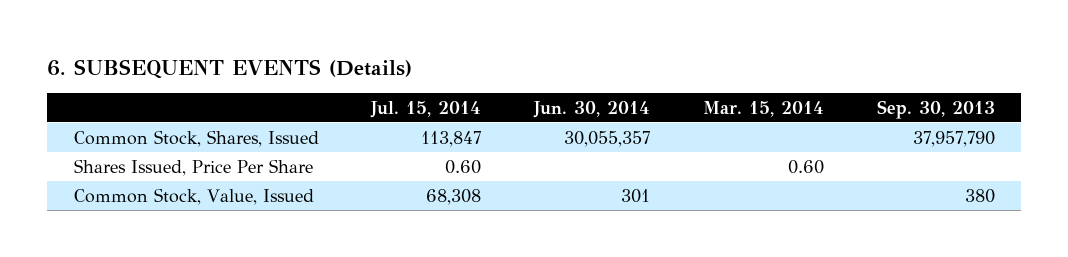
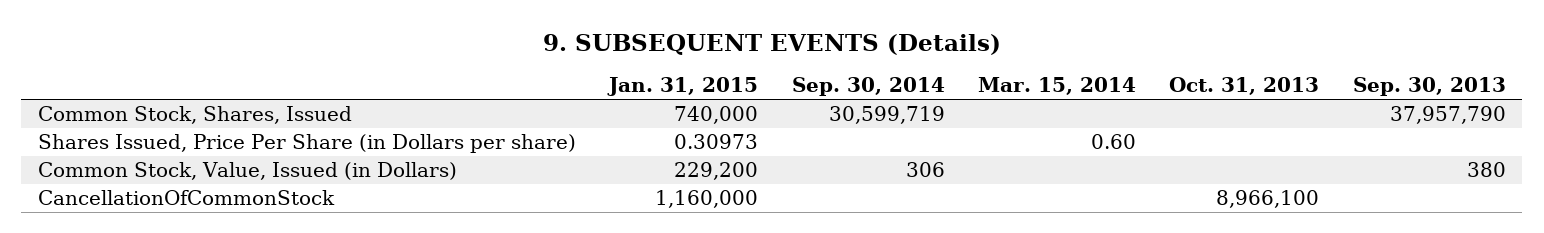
[47,59,413,80] 6. SUBSEQUENT EVENTS (Details) -> [542,34,1001,56] 9. SUBSEQUENT EVENTS (Details)
[370,100,482,118] Jul. 15, 2014 -> none
[533,100,651,118] Jun. 30, 2014 -> none
none -> [607,77,759,97] Jan. 31, 2015
none -> [791,77,945,97] Sep. 30, 2014
none -> [1169,77,1320,96] Oct. 31, 2013
[73,158,313,176] Shares Issued, Price Per Share -> [37,134,576,154] Shares Issued, Price Per Share (in Dollars per share)
[73,187,314,205] Common Stock, Value, Issued -> [37,162,457,181] Common Stock, Value, Issued (in Dollars)
none -> [37,190,335,206] CancellationOfCommonStock

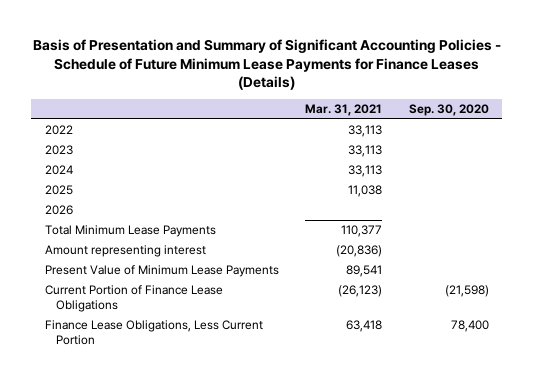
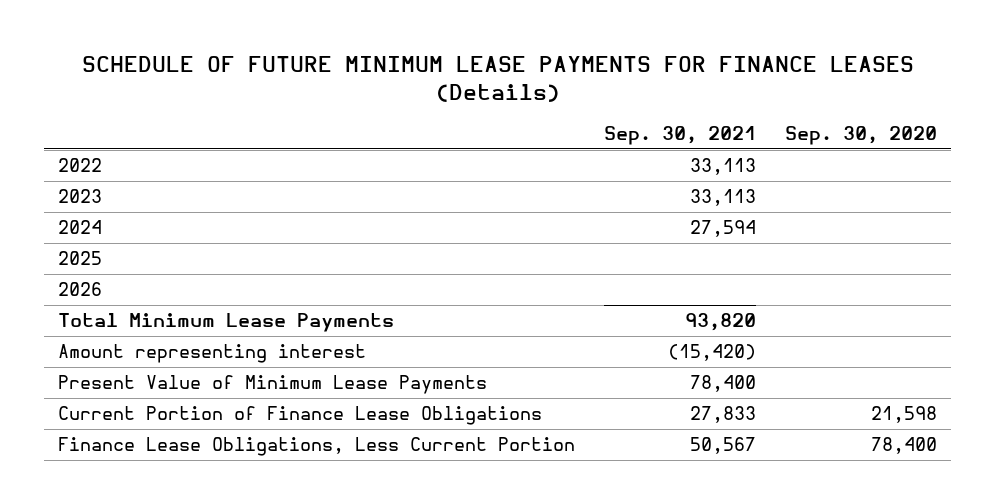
[32,39,501,91] Basis of Presentation and Summary of Significant Accounting Policies - Schedule of Future Minimum Lease Payments for Finance Leases (Details) -> [81,55,914,102] SCHEDULE OF FUTURE MINIMUM LEASE PAYMENTS FOR FINANCE LEASES (Details)
[305,104,383,117] Mar. 31, 2021 -> none
none -> [604,125,757,145] Sep. 30, 2021
[444,285,489,298] (21,598) -> [871,406,938,424] 21,598

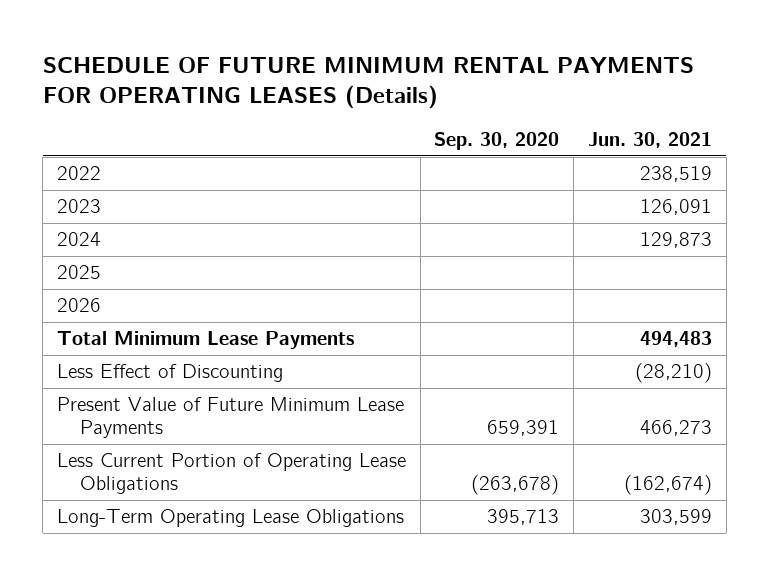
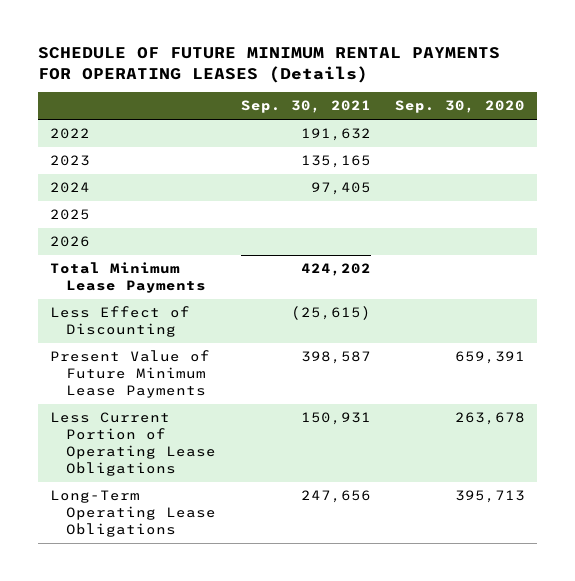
[587,131,712,148] Jun. 30, 2021 -> none
none -> [240,100,371,114] Sep. 30, 2021
[471,474,560,495] (263,678) -> [455,412,526,426] 263,678

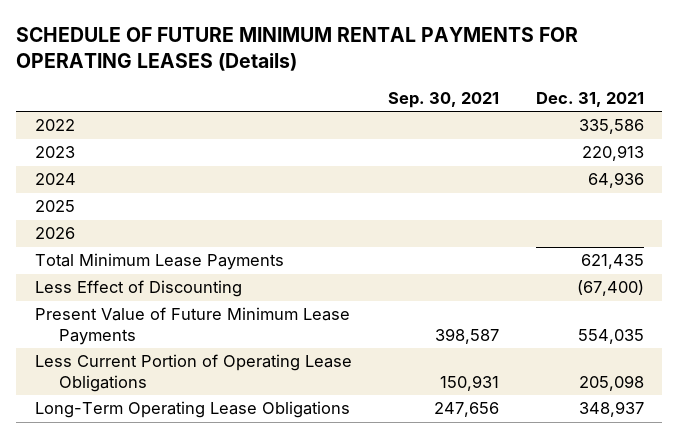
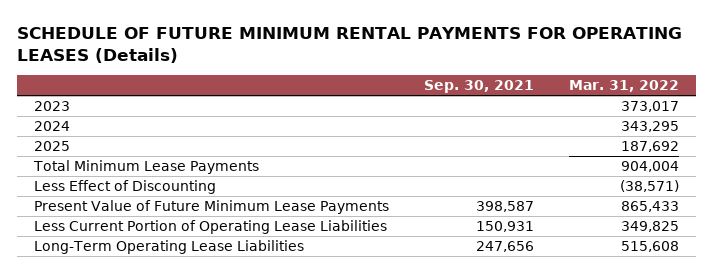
[535,92,644,108] Dec. 31, 2021 -> none
none -> [568,80,679,93] Mar. 31, 2022
[34,119,75,132] 2022 -> none
[34,227,75,240] 2026 -> none
[34,354,352,392] Less Current Portion of Operating Lease Obligations -> [34,220,388,235] Less Current Portion of Operating Lease Liabilities
[34,401,350,419] Long-Term Operating Lease Obligations -> [34,240,305,255] Long-Term Operating Lease Liabilities

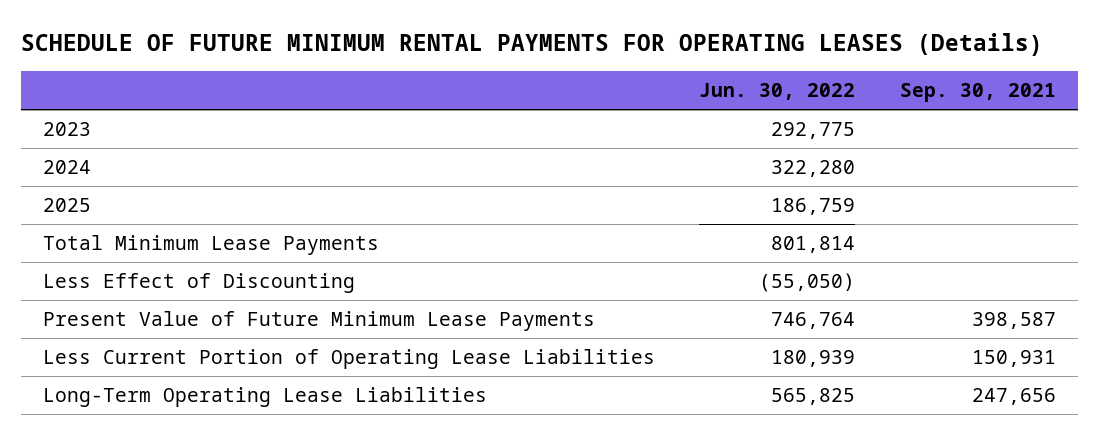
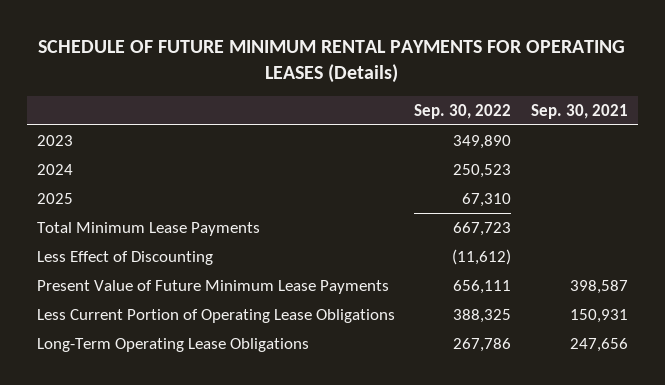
[699,83,856,101] Jun. 30, 2022 -> none
none -> [414,103,512,119] Sep. 30, 2022
[42,349,655,370] Less Current Portion of Operating Lease Liabilities -> [36,308,395,323] Less Current Portion of Operating Lease Obligations
[42,387,487,408] Long-Term Operating Lease Liabilities -> [36,337,309,352] Long-Term Operating Lease Obligations

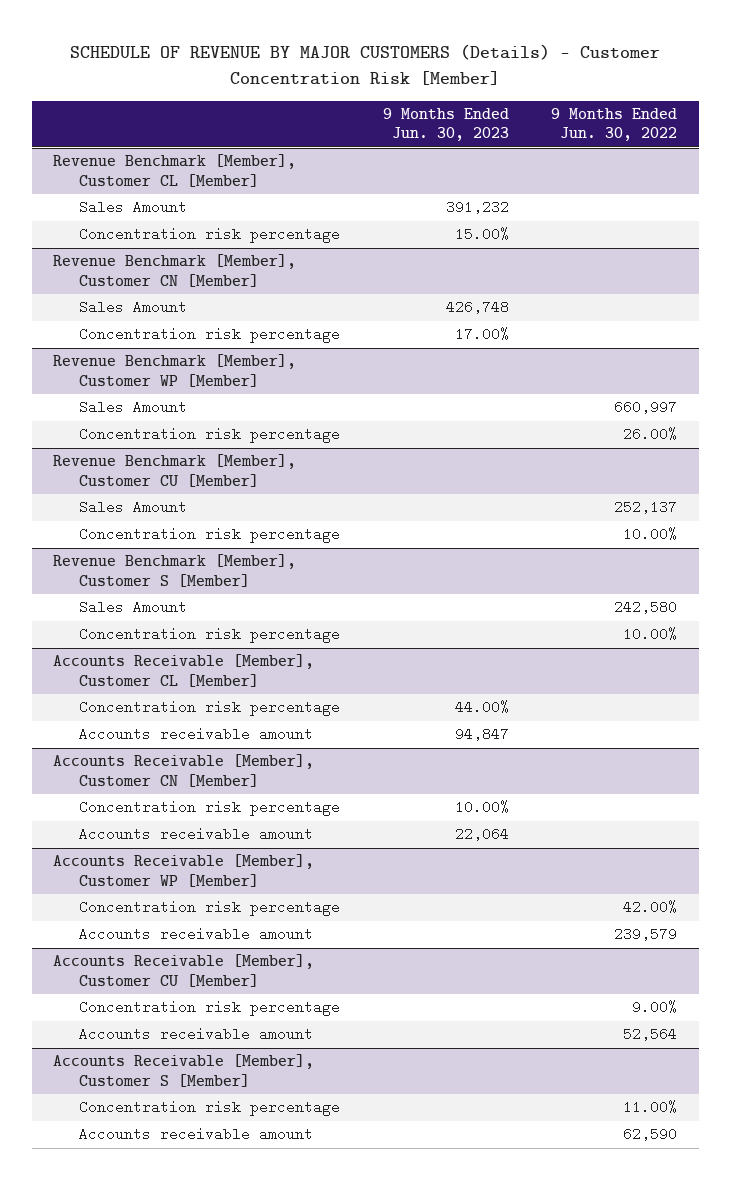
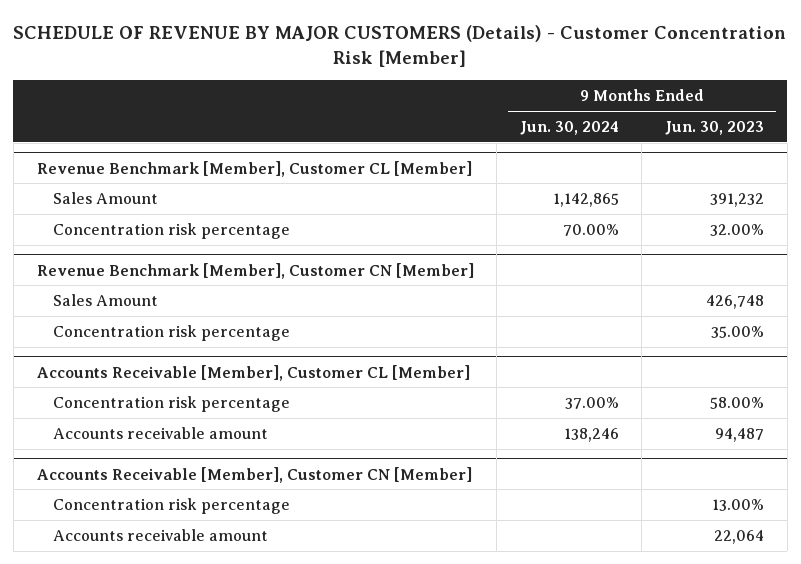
[551,108,678,142] 9 Months Ended Jun. 30, 2022 -> none
none -> [519,121,619,136] Jun. 30, 2024
[454,227,509,242] 15.00% -> [710,224,765,237] 32.00%
[53,354,297,387] Revenue Benchmark [Member], Customer WP [Member] -> none
[79,400,188,415] Sales Amount -> none
[79,427,341,444] Concentration risk percentage -> none
[53,454,297,487] Revenue Benchmark [Member], Customer CU [Member] -> none
[79,500,188,515] Sales Amount -> none
[79,527,341,544] Concentration risk percentage -> none
[53,554,297,587] Revenue Benchmark [Member], Customer S [Member] -> none
[79,600,188,615] Sales Amount -> none
[79,627,341,644] Concentration risk percentage -> none
[454,327,509,342] 17.00% -> [711,326,765,339] 35.00%
[454,700,509,715] 44.00% -> [710,397,765,410] 58.00%
[454,727,509,742] 94,847 -> [715,428,765,443] 94,487
[454,800,509,815] 10.00% -> [712,499,765,512] 13.00%
[53,854,315,887] Accounts Receivable [Member], Customer WP [Member] -> none
[79,900,341,917] Concentration risk percentage -> none
[79,927,314,942] Accounts receivable amount -> none
[53,954,315,987] Accounts Receivable [Member], Customer CU [Member] -> none
[79,1000,341,1017] Concentration risk percentage -> none
[79,1027,314,1042] Accounts receivable amount -> none
[53,1054,315,1087] Accounts Receivable [Member], Customer S [Member] -> none
[79,1100,341,1117] Concentration risk percentage -> none
[79,1127,314,1142] Accounts receivable amount -> none

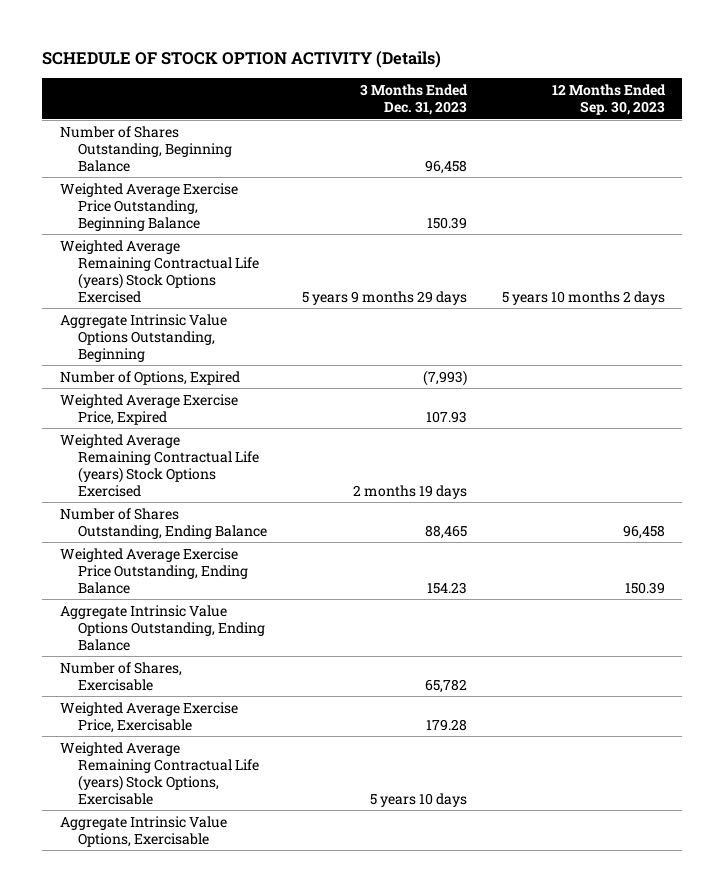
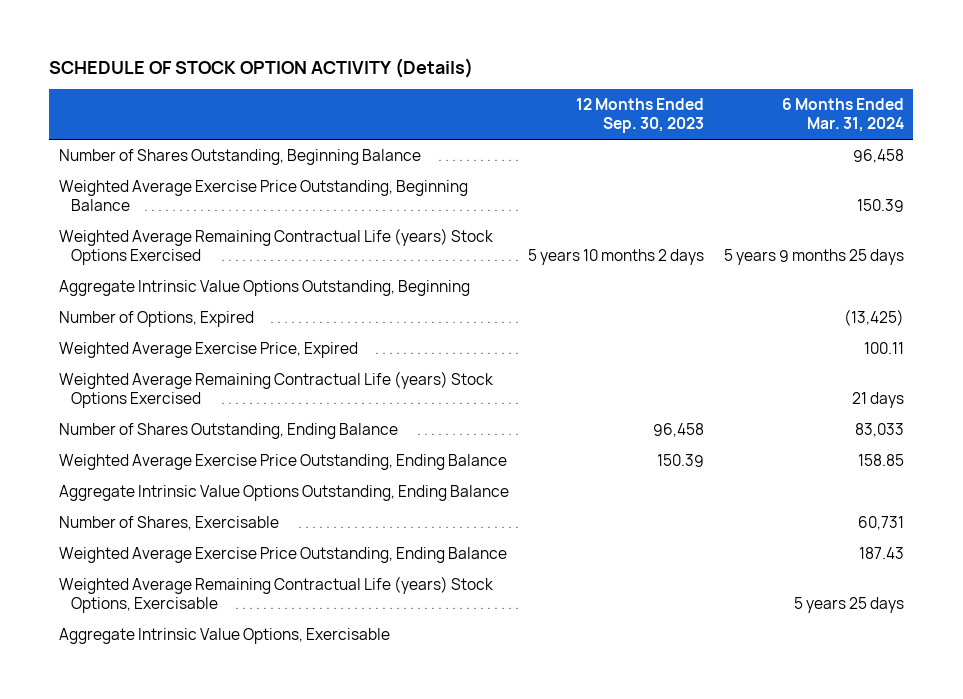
[360,84,469,116] 3 Months Ended Dec. 31, 2023 -> none
none -> [781,98,904,133] 6 Months Ended Mar. 31, 2024
[59,701,238,733] Weighted Average Exercise Price, Exercisable -> [59,547,508,564] Weighted Average Exercise Price Outstanding, Ending Balance

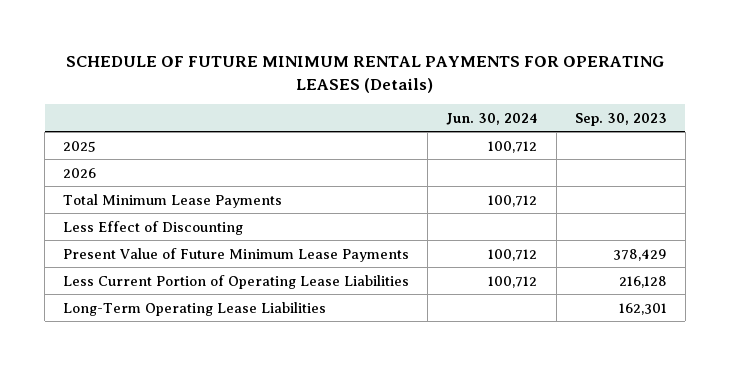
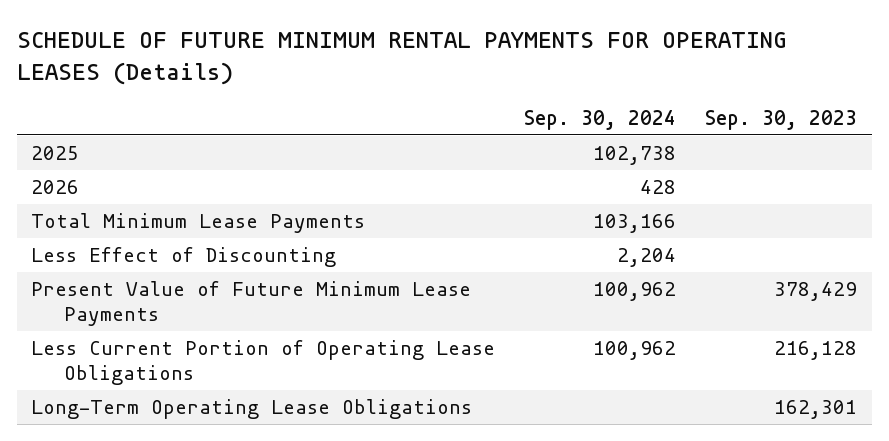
[446,112,538,125] Jun. 30, 2024 -> none
none -> [524,109,677,130] Sep. 30, 2024
[63,274,410,289] Less Current Portion of Operating Lease Liabilities -> [31,340,496,385] Less Current Portion of Operating Lease Obligations
[63,301,327,316] Long-Term Operating Lease Liabilities -> [31,399,473,420] Long-Term Operating Lease Obligations

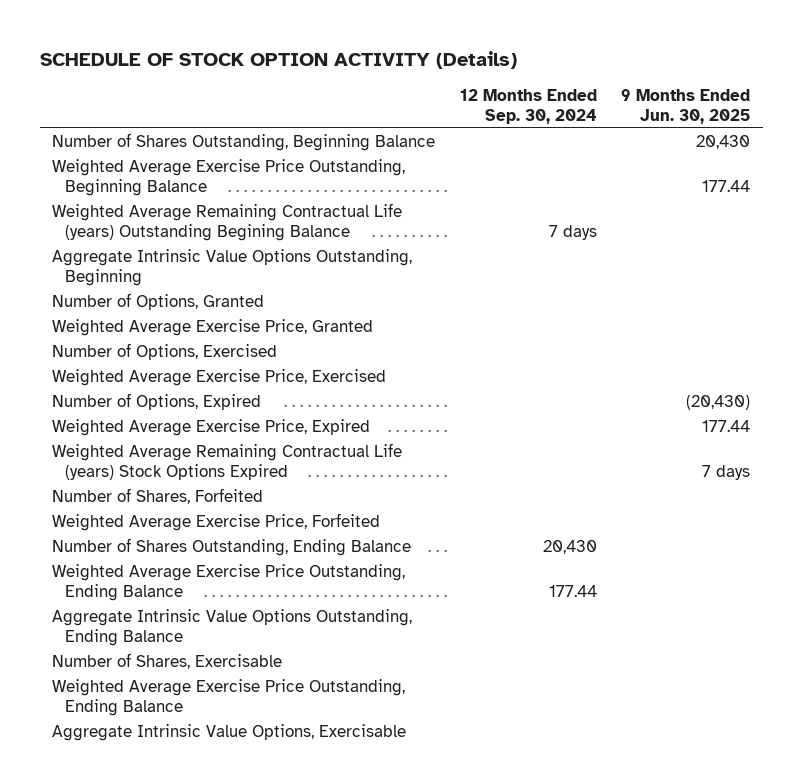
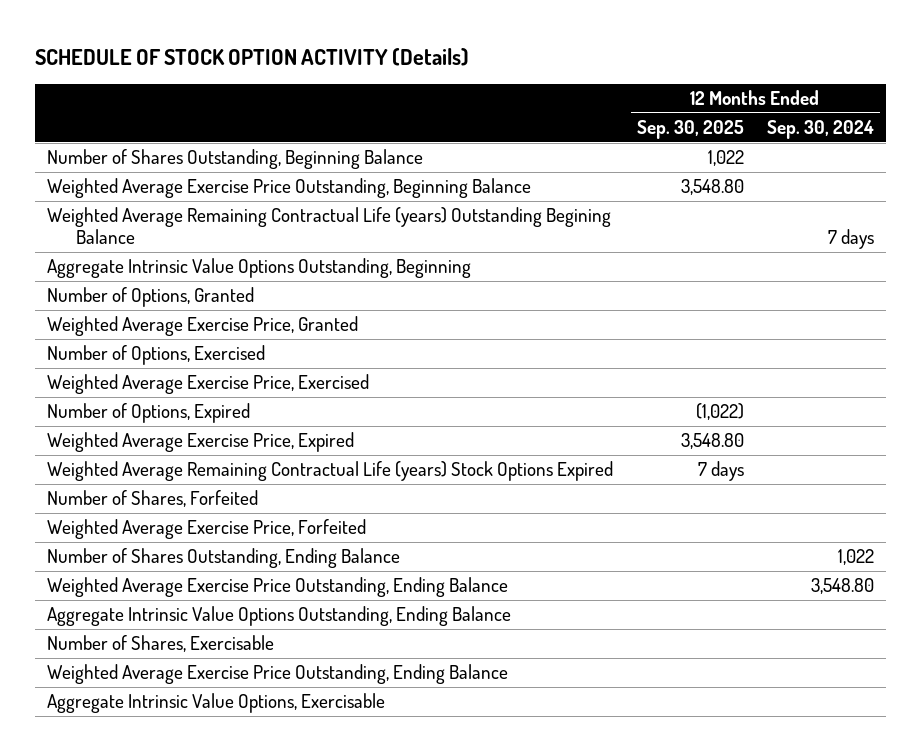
[621,88,751,125] 9 Months Ended Jun. 30, 2025 -> none
none -> [636,120,744,140] Sep. 30, 2025
[542,540,597,555] 20,430 -> [838,549,875,566] 1,022
[548,585,597,598] 177.44 -> [811,578,875,595] 3,548.80

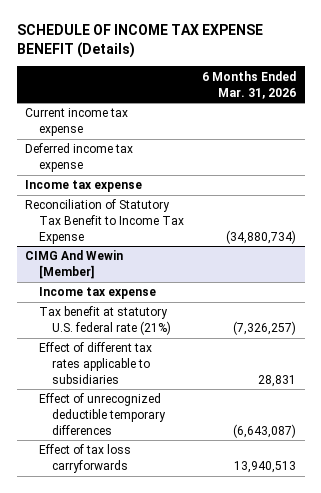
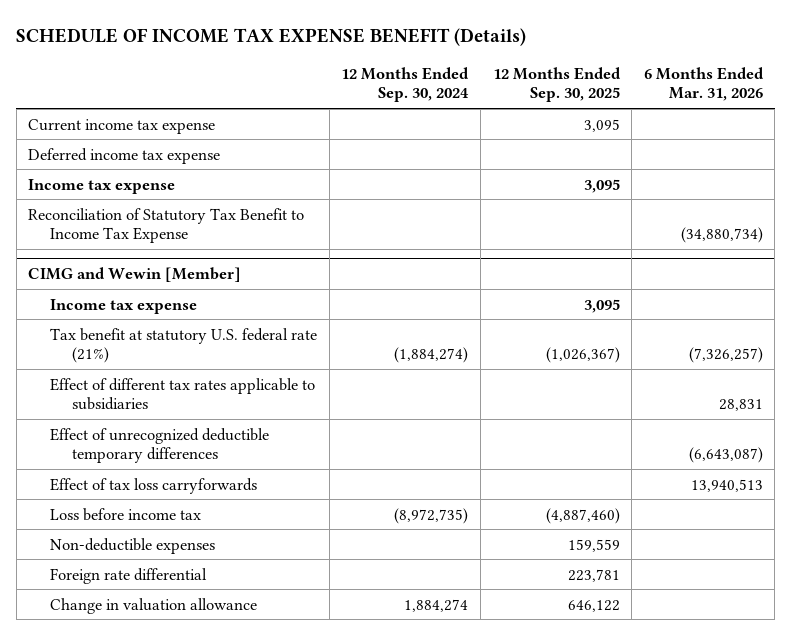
none -> [341,66,470,103] 12 Months Ended Sep. 30, 2024
none -> [492,66,621,103] 12 Months Ended Sep. 30, 2025
[25,250,124,280] CIMG And Wewin [Member] -> [28,267,242,283] CIMG and Wewin [Member]
none -> [50,507,202,521] Loss before income tax
none -> [50,537,216,554] Non-deductible expenses
none -> [50,567,208,584] Foreign rate differential
none -> [50,597,258,614] Change in valuation allowance

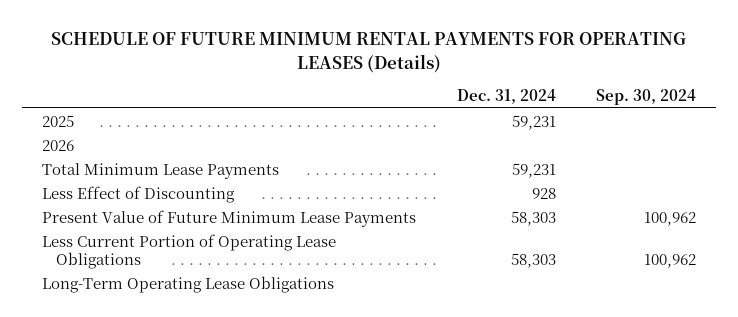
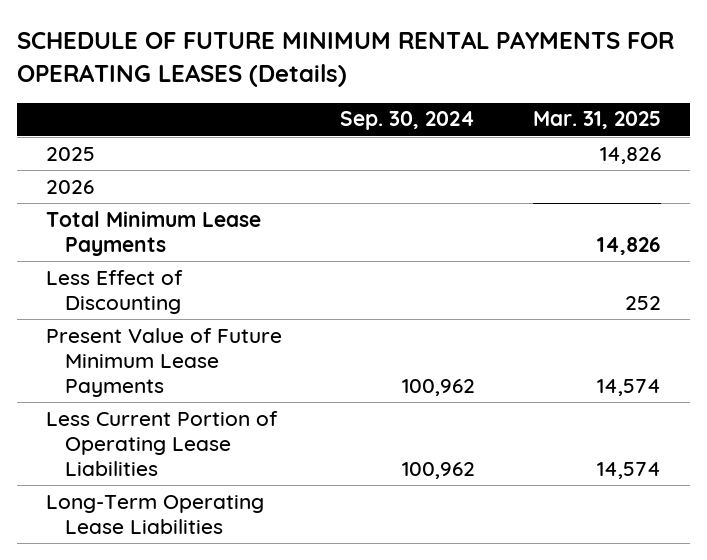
[456,89,556,105] Dec. 31, 2024 -> none
none -> [533,111,662,130] Mar. 31, 2025
[42,233,337,269] Less Current Portion of Operating Lease Obligations -> [46,410,279,476] Less Current Portion of Operating Lease Liabilities
[42,275,335,293] Long-Term Operating Lease Obligations -> [46,494,265,534] Long-Term Operating Lease Liabilities

